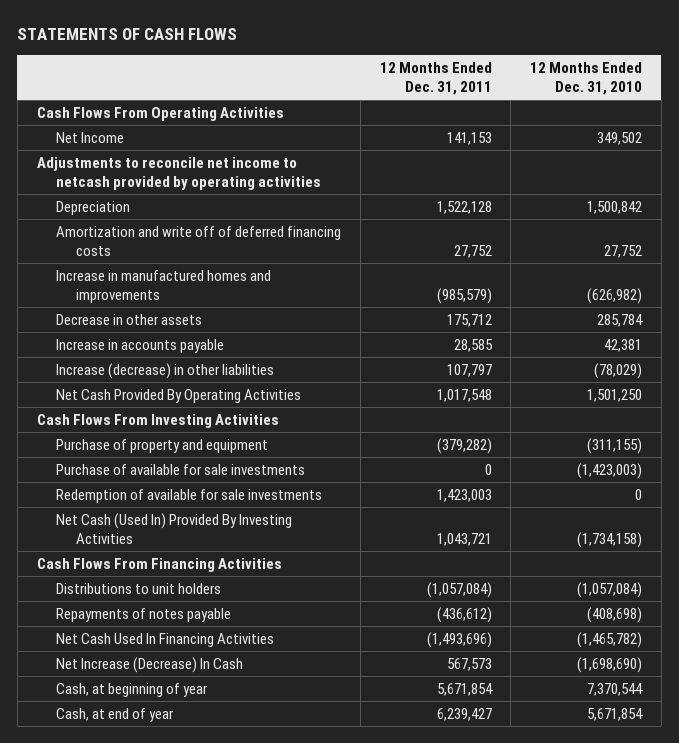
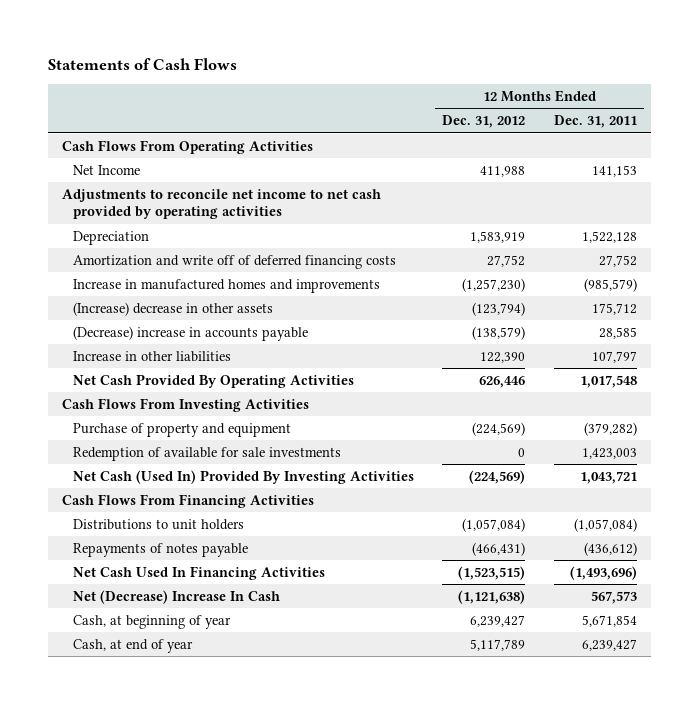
[17,28,238,41] STATEMENTS OF CASH FLOWS -> [47,57,237,70] Statements of Cash Flows
[530,62,643,96] 12 Months Ended Dec. 31, 2010 -> none
none -> [442,115,526,129] Dec. 31, 2012
[36,156,322,190] Adjustments to reconcile net income to netcash provided by operating activities -> [62,188,382,220] Adjustments to reconcile net income to net cash provided by operating activities
[56,313,203,325] Decrease in other assets -> [72,301,273,316] (Increase) decrease in other assets
[56,338,225,353] Increase in accounts payable -> [72,325,308,341] (Decrease) increase in accounts payable
[56,362,275,379] Increase (decrease) in other liabilities -> [72,350,231,362] Increase in other liabilities
[56,463,306,475] Purchase of available for sale investments -> none
[56,656,244,673] Net Increase (Decrease) In Cash -> [72,589,280,604] Net (Decrease) Increase In Cash

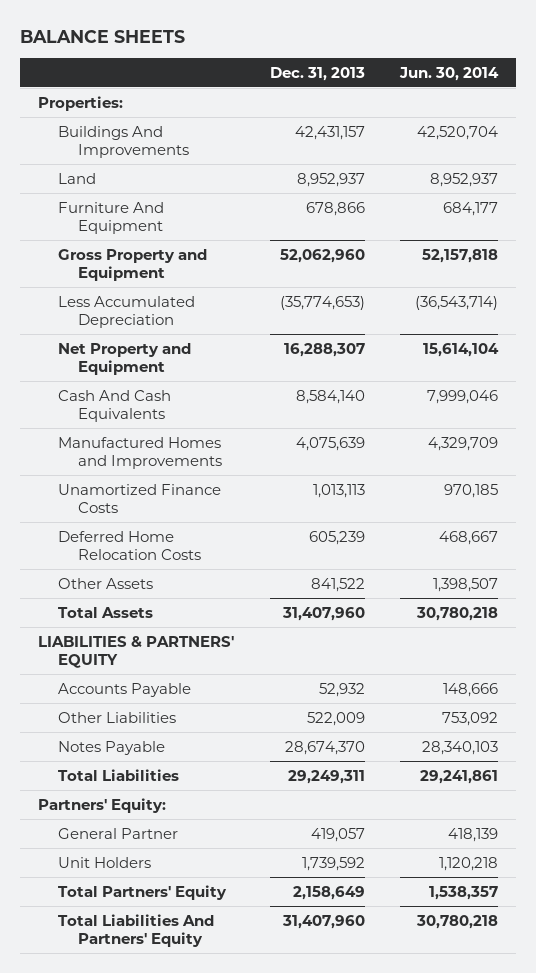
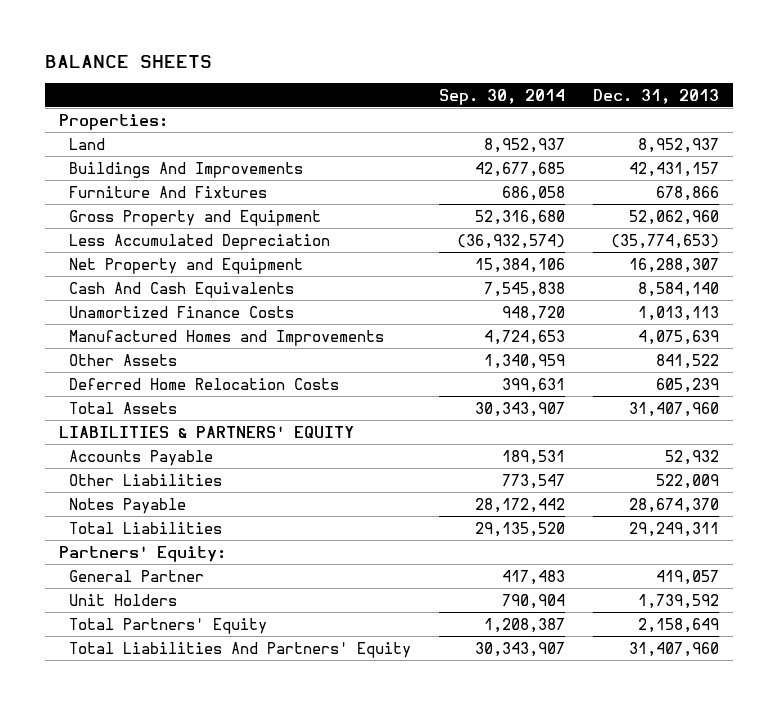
[399,66,500,81] Jun. 30, 2014 -> none
none -> [438,88,565,105] Sep. 30, 2014
[57,125,189,158] Buildings And Improvements -> [69,161,304,178] Buildings And Improvements
[57,201,164,234] Furniture And Equipment -> [69,185,268,198] Furniture And Fixtures
[57,436,222,469] Manufactured Homes and Improvements -> [69,329,385,346] Manufactured Homes and Improvements
[57,530,201,560] Deferred Home Relocation Costs -> [69,377,340,390] Deferred Home Relocation Costs

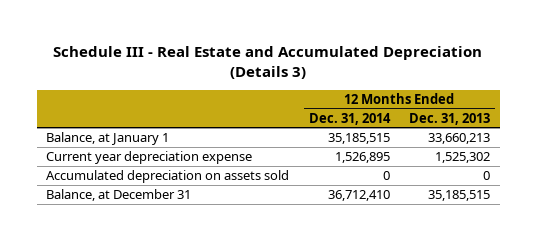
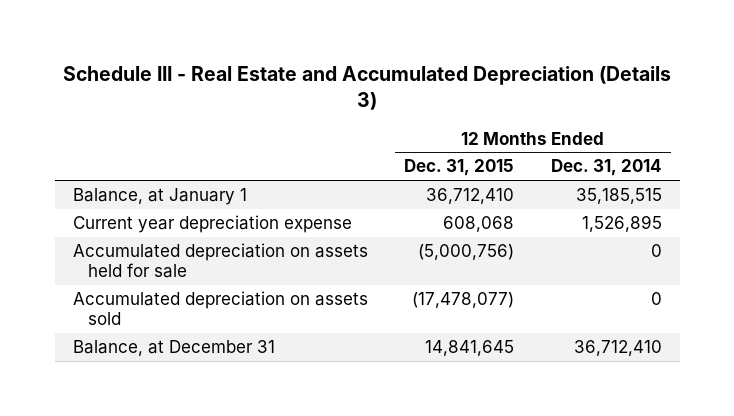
[409,112,491,125] Dec. 31, 2013 -> none
none -> [404,159,515,177] Dec. 31, 2015
none -> [72,243,368,279] Accumulated depreciation on assets held for sale

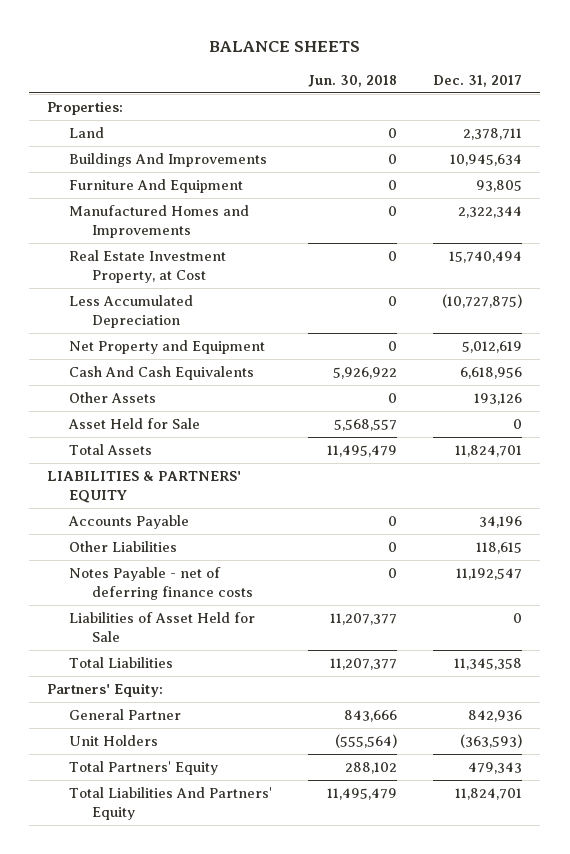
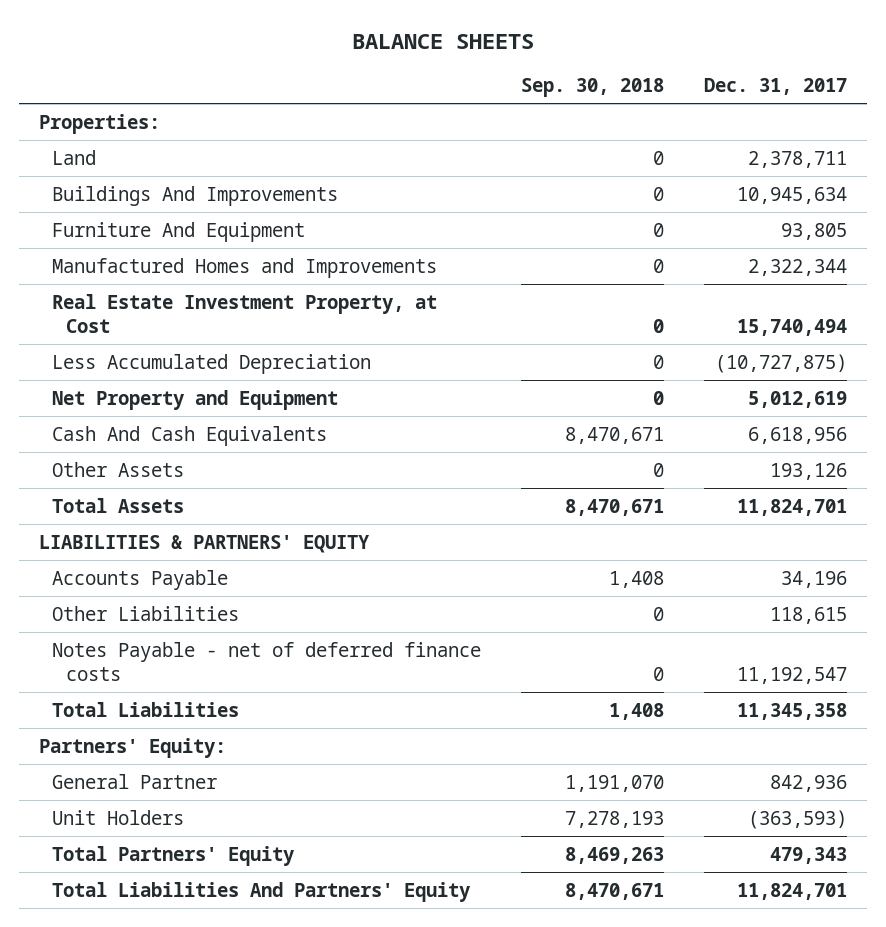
[308,74,398,87] Jun. 30, 2018 -> none
none -> [521,78,665,98] Sep. 30, 2018
[68,418,201,430] Asset Held for Sale -> none
[69,612,256,642] Liabilities of Asset Held for Sale -> none
[69,567,253,600] Notes Payable - net of deferring finance costs -> [52,641,482,682] Notes Payable - net of deferred finance costs

